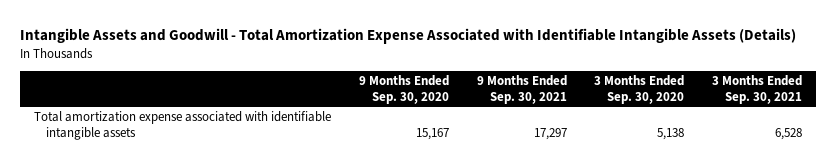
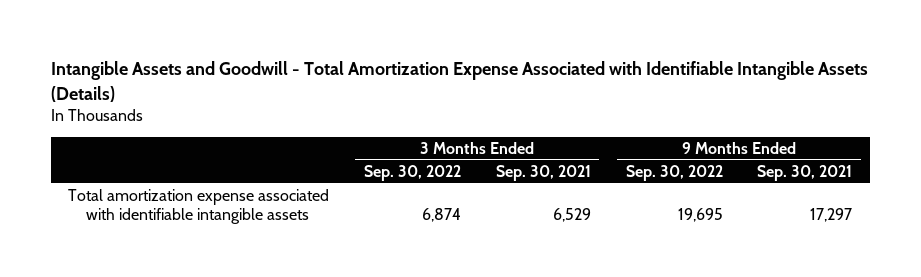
[358,75,449,104] 9 Months Ended Sep. 30, 2020 -> none
[594,75,685,104] 3 Months Ended Sep. 30, 2020 -> none
none -> [363,164,461,181] Sep. 30, 2022
none -> [625,164,723,181] Sep. 30, 2022
[774,127,802,140] 6,528 -> [552,207,591,222] 6,529

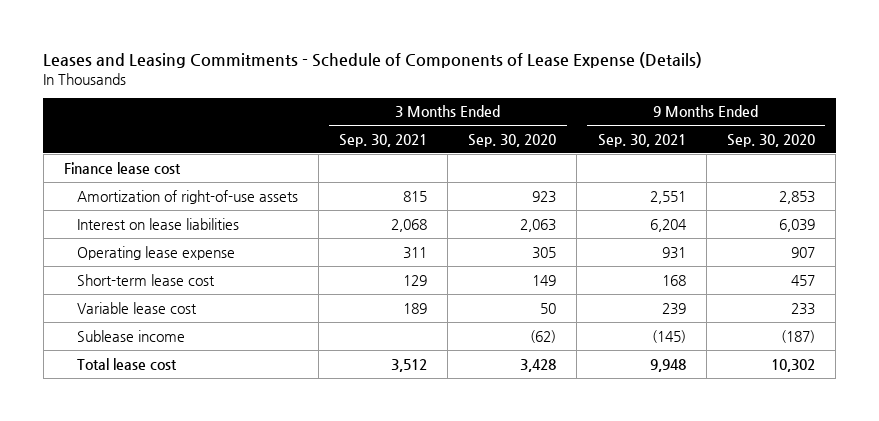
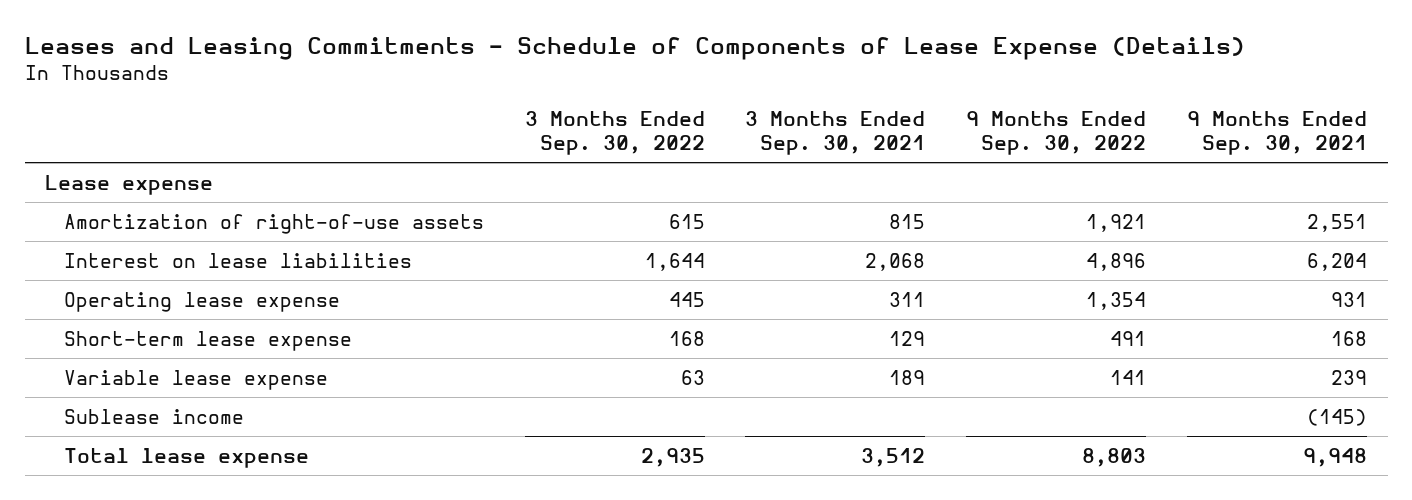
[468,133,557,147] Sep. 30, 2020 -> none
[726,133,815,147] Sep. 30, 2020 -> none
none -> [524,110,705,156] 3 Months Ended Sep. 30, 2022
none -> [966,110,1147,156] 9 Months Ended Sep. 30, 2022
[63,161,181,174] Finance lease cost -> none
none -> [45,174,214,195] Lease expense
[76,273,215,286] Short-term lease cost -> [63,330,352,351] Short-term lease expense
[76,301,197,314] Variable lease cost -> [63,369,328,390] Variable lease expense
[76,357,177,370] Total lease cost -> [63,447,309,468] Total lease expense

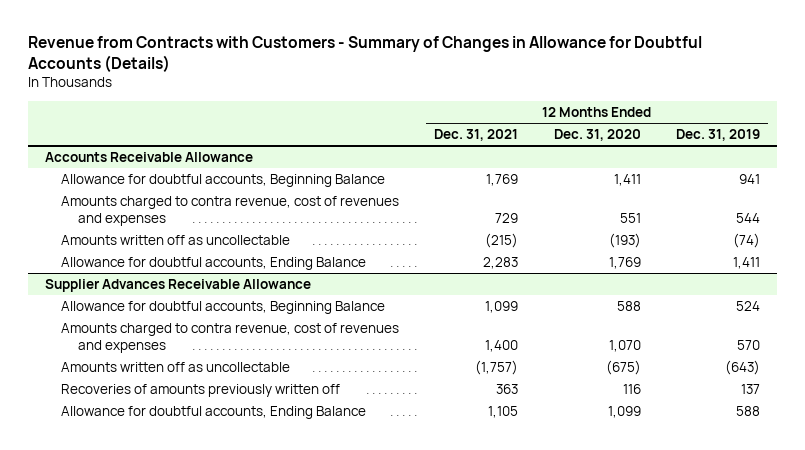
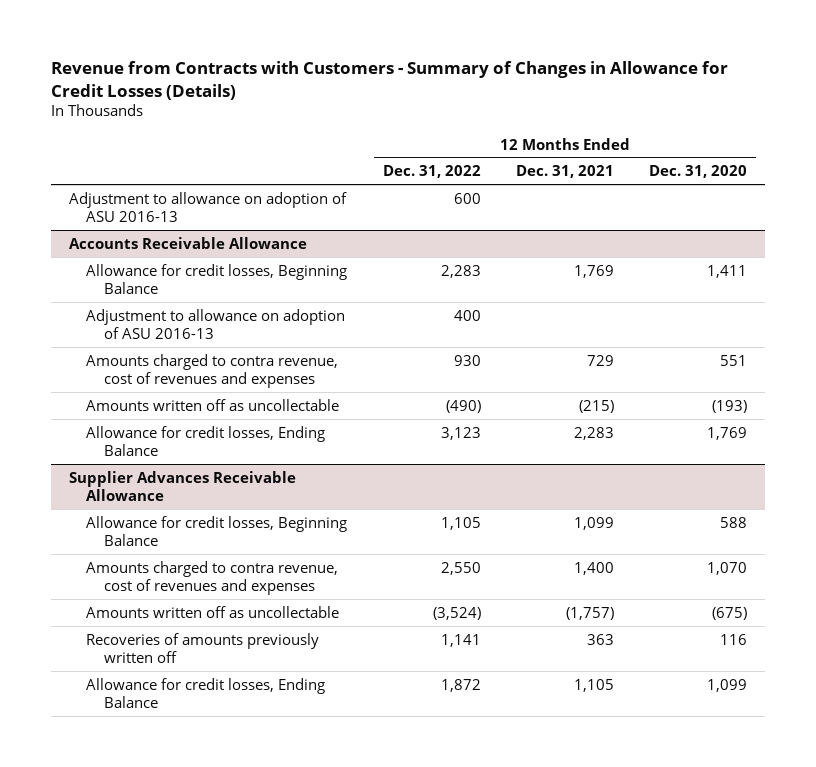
[27,36,702,73] Revenue from Contracts with Customers - Summary of Changes in Allowance for Doubtful Accounts (Details) -> [50,60,728,100] Revenue from Contracts with Customers - Summary of Changes in Allowance for Credit Losses (Details)
[675,129,760,142] Dec. 31, 2019 -> none
none -> [382,165,481,179] Dec. 31, 2022
none -> [68,191,347,223] Adjustment to allowance on adoption of ASU 2016-13
[61,174,386,188] Allowance for doubtful accounts, Beginning Balance -> [86,263,348,295] Allowance for credit losses, Beginning Balance
none -> [86,308,346,340] Adjustment to allowance on adoption of ASU 2016-13
[61,257,367,271] Allowance for doubtful accounts, Ending Balance -> [86,425,326,457] Allowance for credit losses, Ending Balance
[61,301,386,315] Allowance for doubtful accounts, Beginning Balance -> [86,515,348,547] Allowance for credit losses, Beginning Balance
[61,406,367,420] Allowance for doubtful accounts, Ending Balance -> [86,677,326,709] Allowance for credit losses, Ending Balance

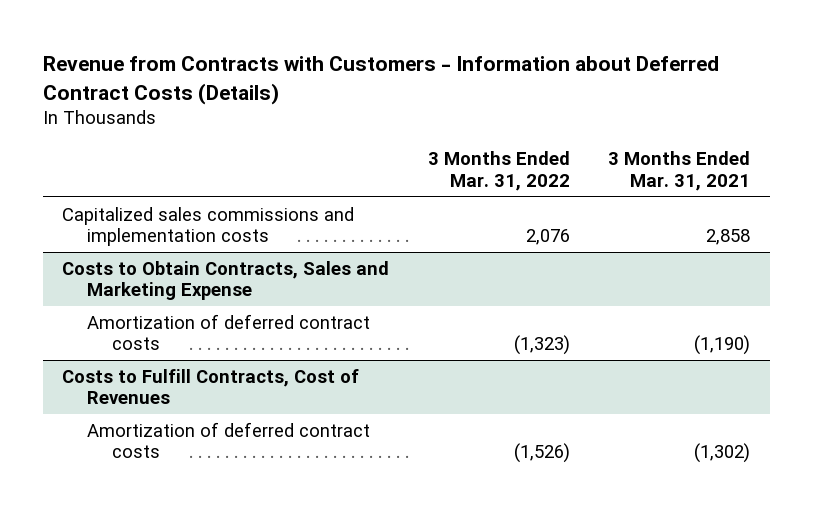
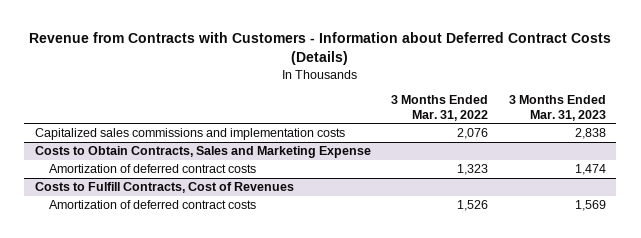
[608,151,751,192] 3 Months Ended Mar. 31, 2021 -> none
none -> [509,95,607,121] 3 Months Ended Mar. 31, 2023
[513,335,570,356] (1,323) -> [457,164,489,176] 1,323
[513,443,570,464] (1,526) -> [457,200,489,212] 1,526

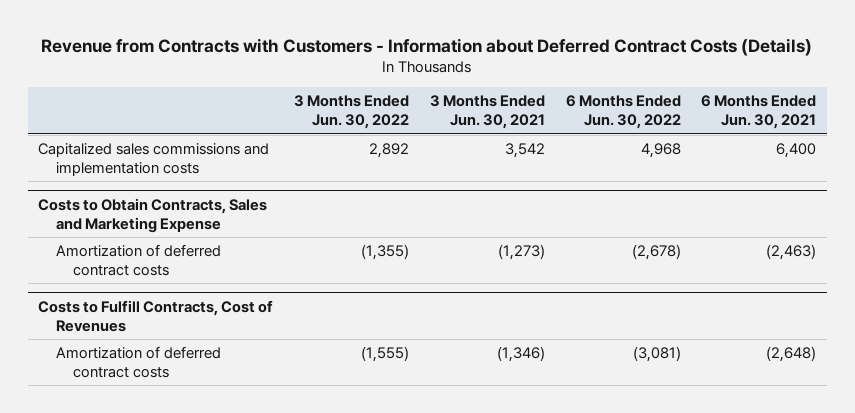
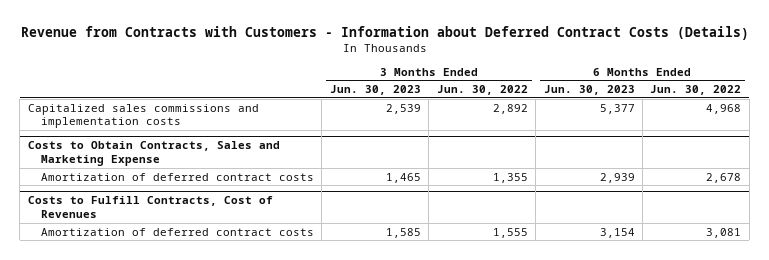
[429,95,545,130] 3 Months Ended Jun. 30, 2021 -> none
[701,95,817,130] 6 Months Ended Jun. 30, 2021 -> none
none -> [329,85,421,96] Jun. 30, 2023
none -> [543,85,635,96] Jun. 30, 2023
[361,243,410,260] (1,355) -> [492,172,528,183] 1,355
[631,243,681,260] (2,678) -> [706,172,742,183] 2,678
[361,345,410,362] (1,555) -> [492,227,528,238] 1,555
[632,345,681,362] (3,081) -> [706,227,742,238] 3,081

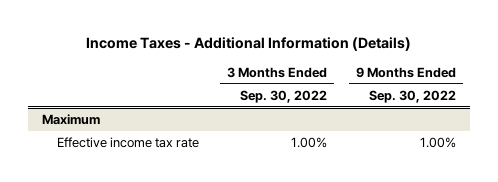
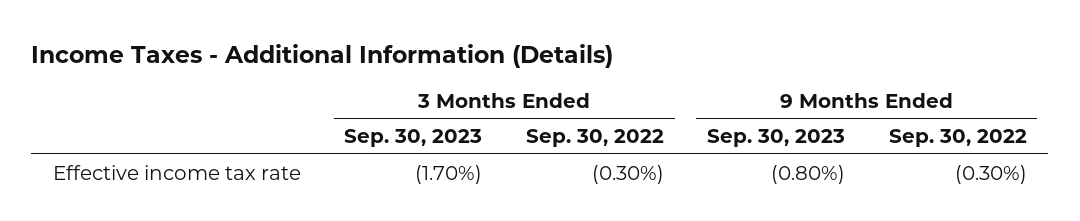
none -> [344,129,483,148] Sep. 30, 2023
none -> [707,129,846,148] Sep. 30, 2023
[42,114,101,126] Maximum -> none
[291,137,328,149] 1.00% -> [591,164,664,184] (0.30%)
[419,137,456,149] 1.00% -> [954,164,1027,184] (0.30%)

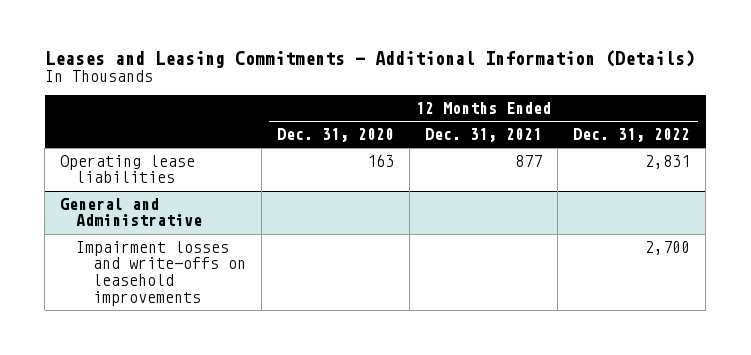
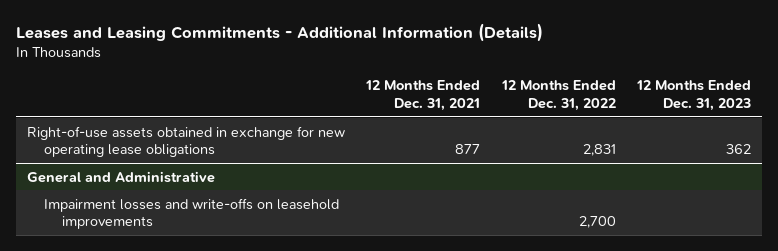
[276,128,394,143] Dec. 31, 2020 -> none
none -> [636,80,752,112] 12 Months Ended Dec. 31, 2023
[60,154,196,184] Operating lease liabilities -> [26,125,345,158] Right-of-use assets obtained in exchange for new operating lease obligations

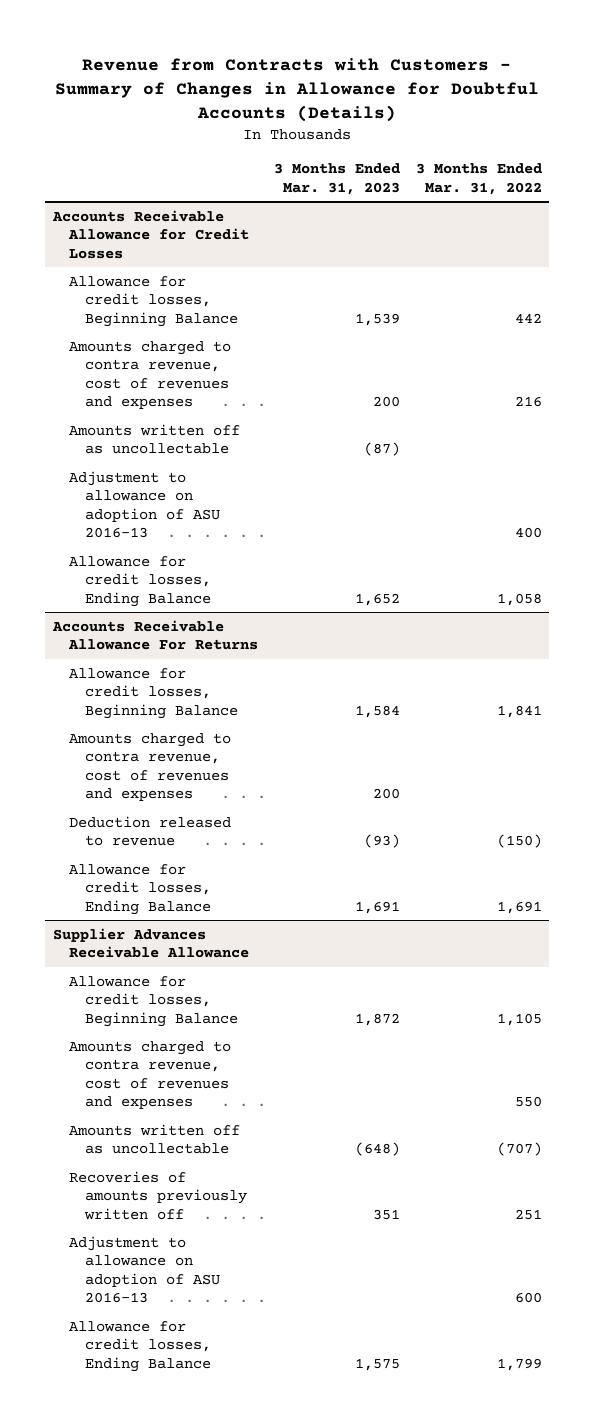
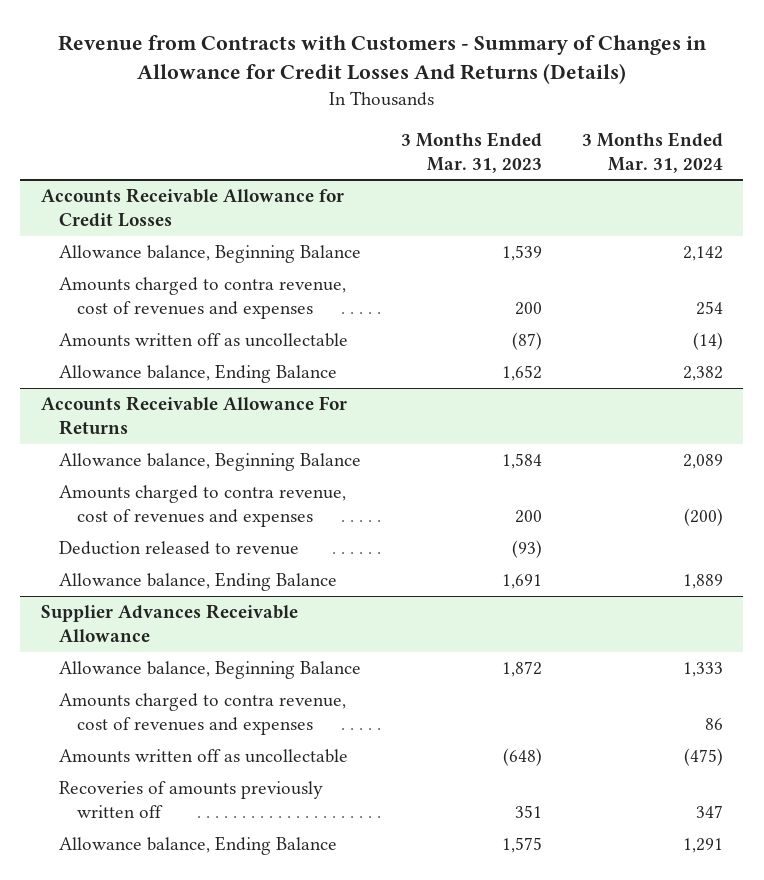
[55,57,540,122] Revenue from Contracts with Customers - Summary of Changes in Allowance for Doubtful Accounts (Details) -> [57,34,707,85] Revenue from Contracts with Customers - Summary of Changes in Allowance for Credit Losses And Returns (Details)
[415,163,542,195] 3 Months Ended Mar. 31, 2022 -> none
none -> [582,131,724,173] 3 Months Ended Mar. 31, 2024
[69,275,239,327] Allowance for credit losses, Beginning Balance -> [58,245,361,264] Allowance balance, Beginning Balance
[69,470,221,539] Adjustment to allowance on adoption of ASU 2016-13 -> none
[69,555,212,607] Allowance for credit losses, Ending Balance -> [58,364,337,384] Allowance balance, Ending Balance
[69,667,239,719] Allowance for credit losses, Beginning Balance -> [58,453,361,472] Allowance balance, Beginning Balance
[69,863,212,915] Allowance for credit losses, Ending Balance -> [58,572,337,592] Allowance balance, Ending Balance
[69,975,239,1027] Allowance for credit losses, Beginning Balance -> [58,661,361,680] Allowance balance, Beginning Balance
[69,1235,221,1304] Adjustment to allowance on adoption of ASU 2016-13 -> none
[69,1320,212,1372] Allowance for credit losses, Ending Balance -> [58,836,337,856] Allowance balance, Ending Balance

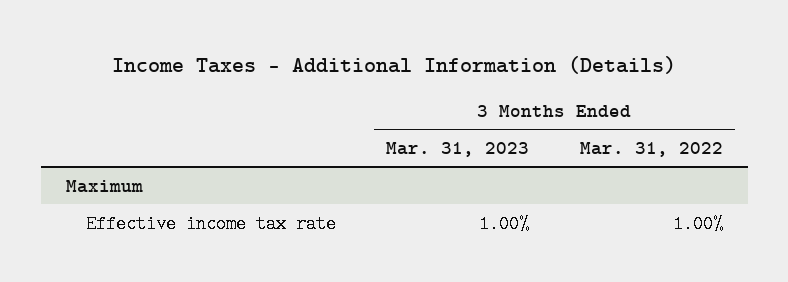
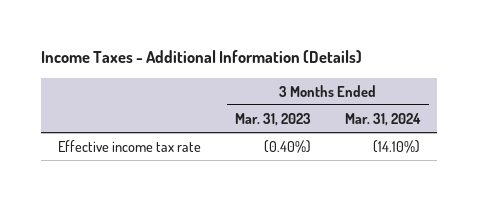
[579,141,723,157] Mar. 31, 2022 -> none
none -> [345,112,422,126] Mar. 31, 2024
[65,179,143,193] Maximum -> none
[479,214,530,233] 1.00% -> [264,139,312,153] (0.40%)

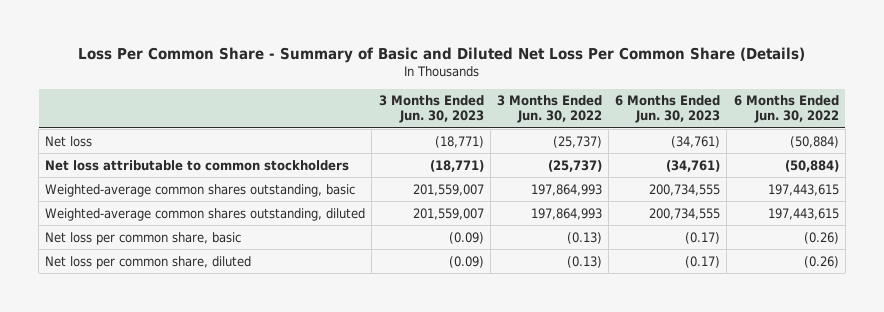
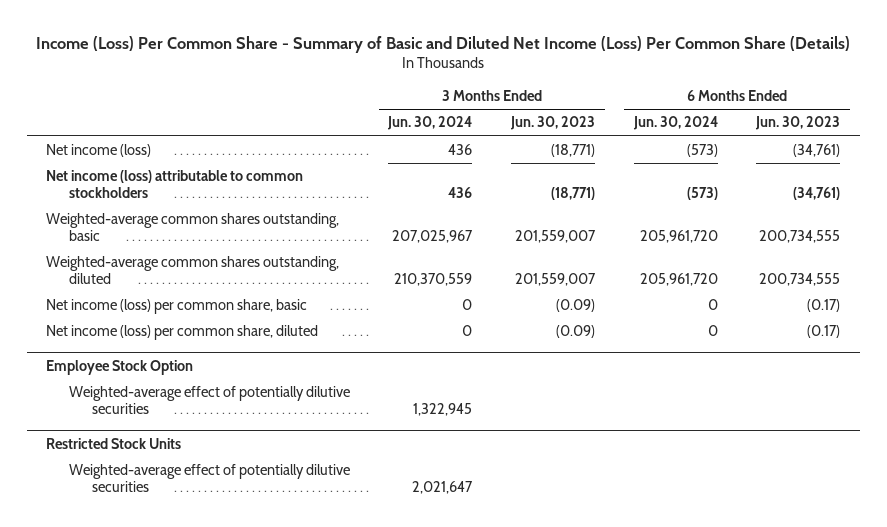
[77,46,805,63] Loss Per Common Share - Summary of Basic and Diluted Net Loss Per Common Share (Details) -> [36,36,851,54] Income (Loss) Per Common Share - Summary of Basic and Diluted Net Income (Loss) Per Common Share (Details)
[496,95,602,124] 3 Months Ended Jun. 30, 2022 -> none
[733,95,839,124] 6 Months Ended Jun. 30, 2022 -> none
none -> [387,116,473,131] Jun. 30, 2024
none -> [632,116,718,131] Jun. 30, 2024
[45,135,93,147] Net loss -> [46,144,152,158] Net income (loss)
[45,159,350,171] Net loss attributable to common stockholders -> [46,170,304,199] Net income (loss) attributable to common stockholders
[45,231,242,245] Net loss per common share, basic -> [46,299,308,315] Net income (loss) per common share, basic
[45,255,252,269] Net loss per common share, diluted -> [46,325,319,341] Net income (loss) per common share, diluted
none -> [46,359,194,375] Employee Stock Option
none -> [68,386,350,415] Weighted-average effect of potentially dilutive securities
none -> [46,437,182,449] Restricted Stock Units
none -> [68,464,350,493] Weighted-average effect of potentially dilutive securities

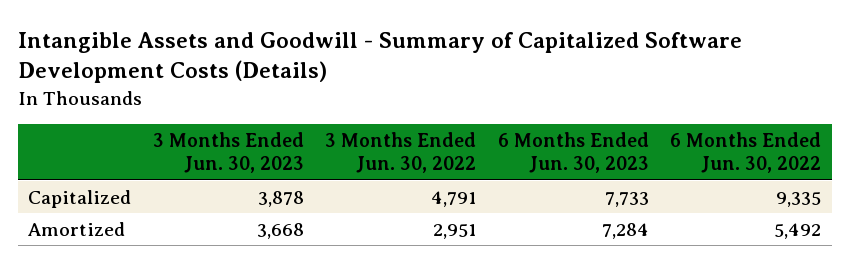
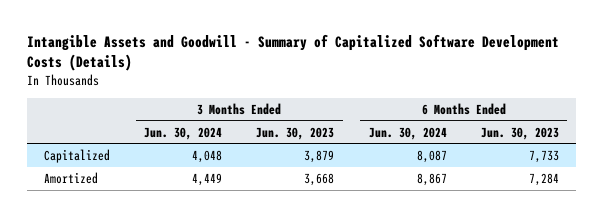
[325,131,477,174] 3 Months Ended Jun. 30, 2022 -> none
[669,131,821,174] 6 Months Ended Jun. 30, 2022 -> none
none -> [144,126,223,140] Jun. 30, 2024
none -> [368,126,447,140] Jun. 30, 2024
[257,190,304,207] 3,878 -> [304,150,335,164] 3,879

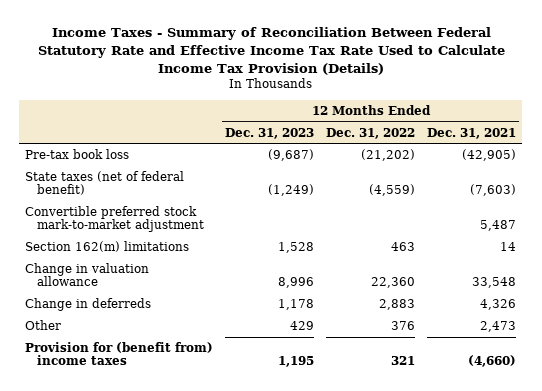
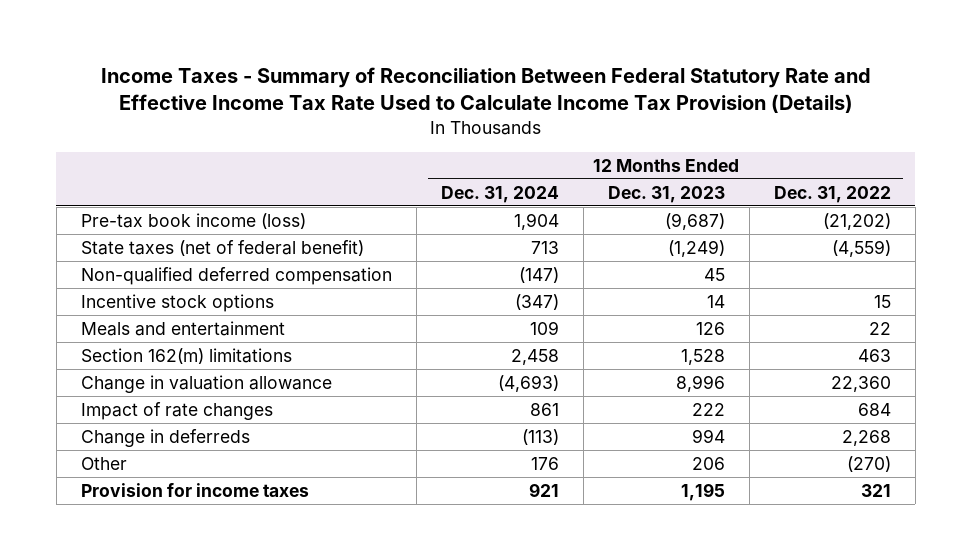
[427,127,517,139] Dec. 31, 2021 -> none
none -> [440,185,559,203] Dec. 31, 2024
[25,149,130,160] Pre-tax book loss -> [80,212,306,229] Pre-tax book income (loss)
[25,206,204,233] Convertible preferred stock mark-to-market adjustment -> none
none -> [80,266,392,285] Non-qualified deferred compensation
none -> [80,293,274,312] Incentive stock options
none -> [80,320,285,336] Meals and entertainment
none -> [80,401,273,420] Impact of rate changes
[278,299,315,311] 1,178 -> [691,428,725,443] 994
[379,299,416,311] 2,883 -> [841,429,891,446] 2,268
[290,321,315,331] 429 -> [691,456,725,470] 206
[391,321,416,331] 376 -> [846,455,891,472] (270)
[25,342,214,366] Provision for (benefit from) income taxes -> [80,482,309,497] Provision for income taxes

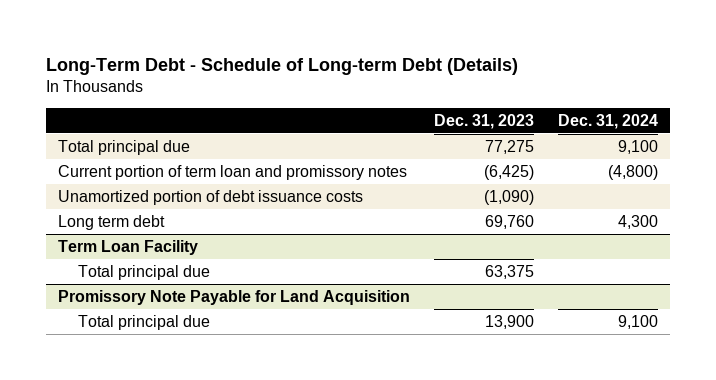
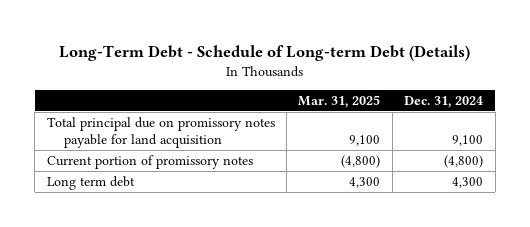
[434,113,535,129] Dec. 31, 2023 -> none
none -> [298,95,381,109] Mar. 31, 2025
[58,190,364,206] Unamortized portion of debt issuance costs -> none
[58,140,191,156] Total principal due -> [46,116,275,149] Total principal due on promissory notes payable for land acquisition
[58,165,408,181] Current portion of term loan and promissory notes -> [46,154,253,169] Current portion of promissory notes
[58,240,199,256] Term Loan Facility -> none
[78,265,211,281] Total principal due -> none
[58,290,411,306] Promissory Note Payable for Land Acquisition -> none
[78,315,211,331] Total principal due -> none

